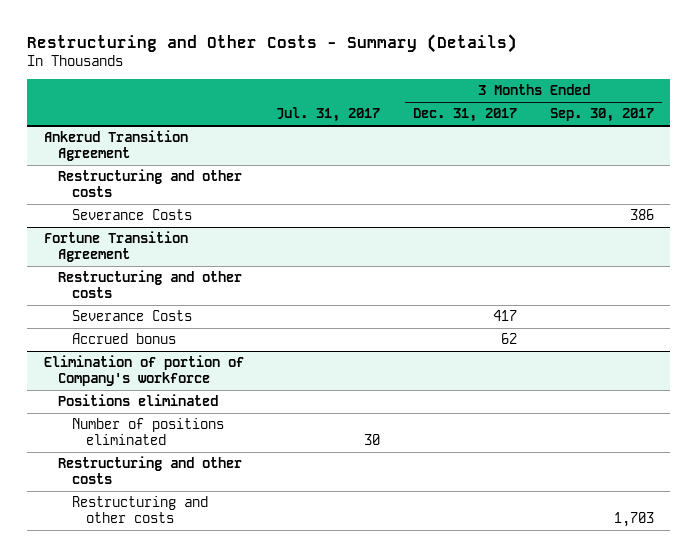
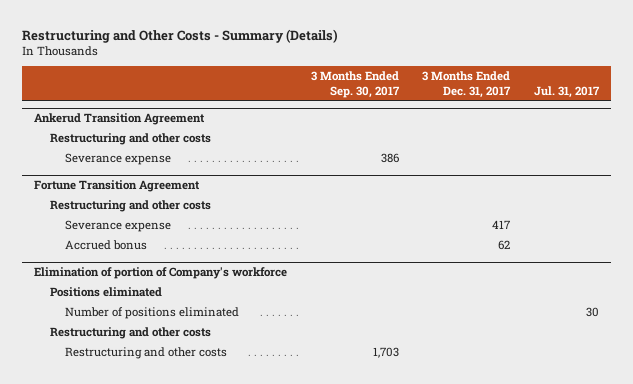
[71,209,192,221] Severance Costs -> [65,152,172,165] Severance expense
[71,310,192,322] Severance Costs -> [65,219,172,232] Severance expense

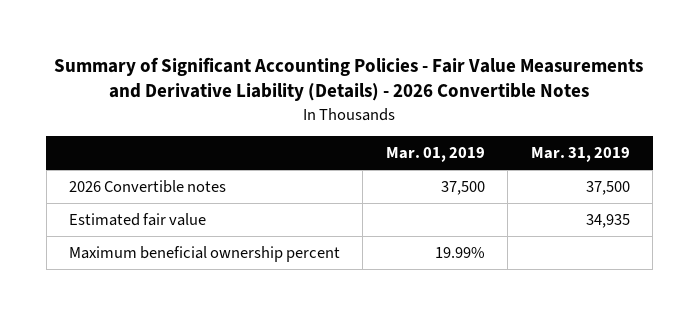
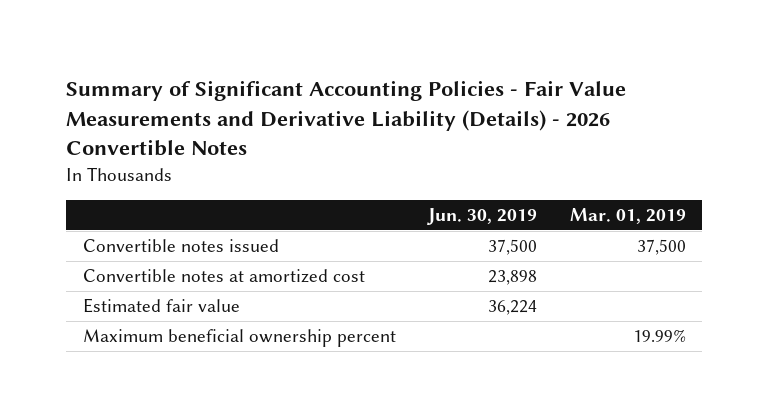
[530,147,630,163] Mar. 31, 2019 -> none
none -> [427,208,538,226] Jun. 30, 2019
[69,180,227,194] 2026 Convertible notes -> [82,239,279,253] Convertible notes issued
none -> [82,269,365,284] Convertible notes at amortized cost

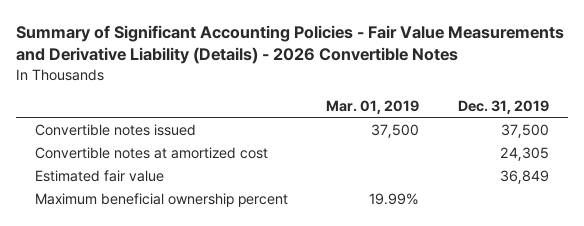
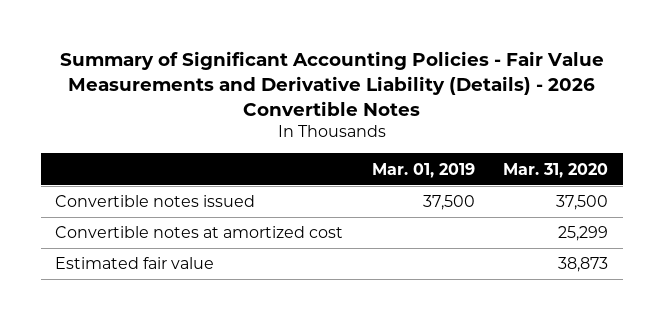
[457,99,549,114] Dec. 31, 2019 -> none
none -> [503,162,609,178] Mar. 31, 2020
[35,192,289,207] Maximum beneficial ownership percent -> none

